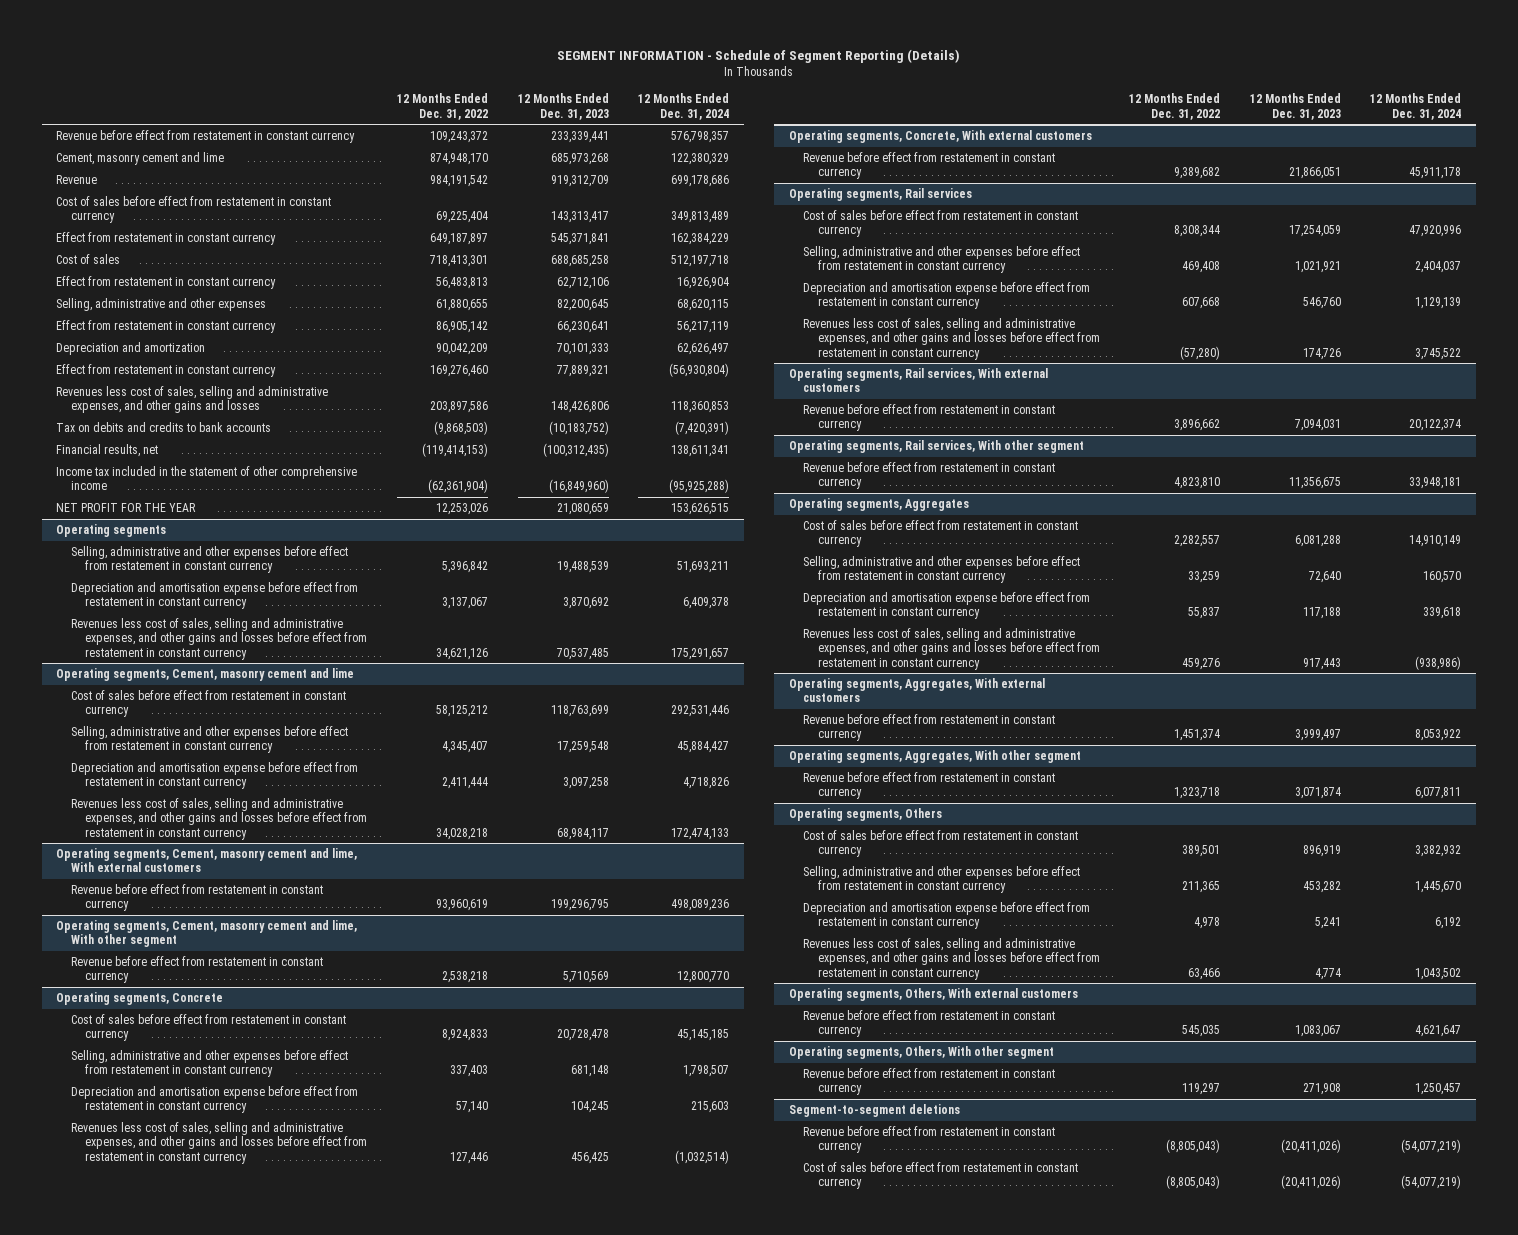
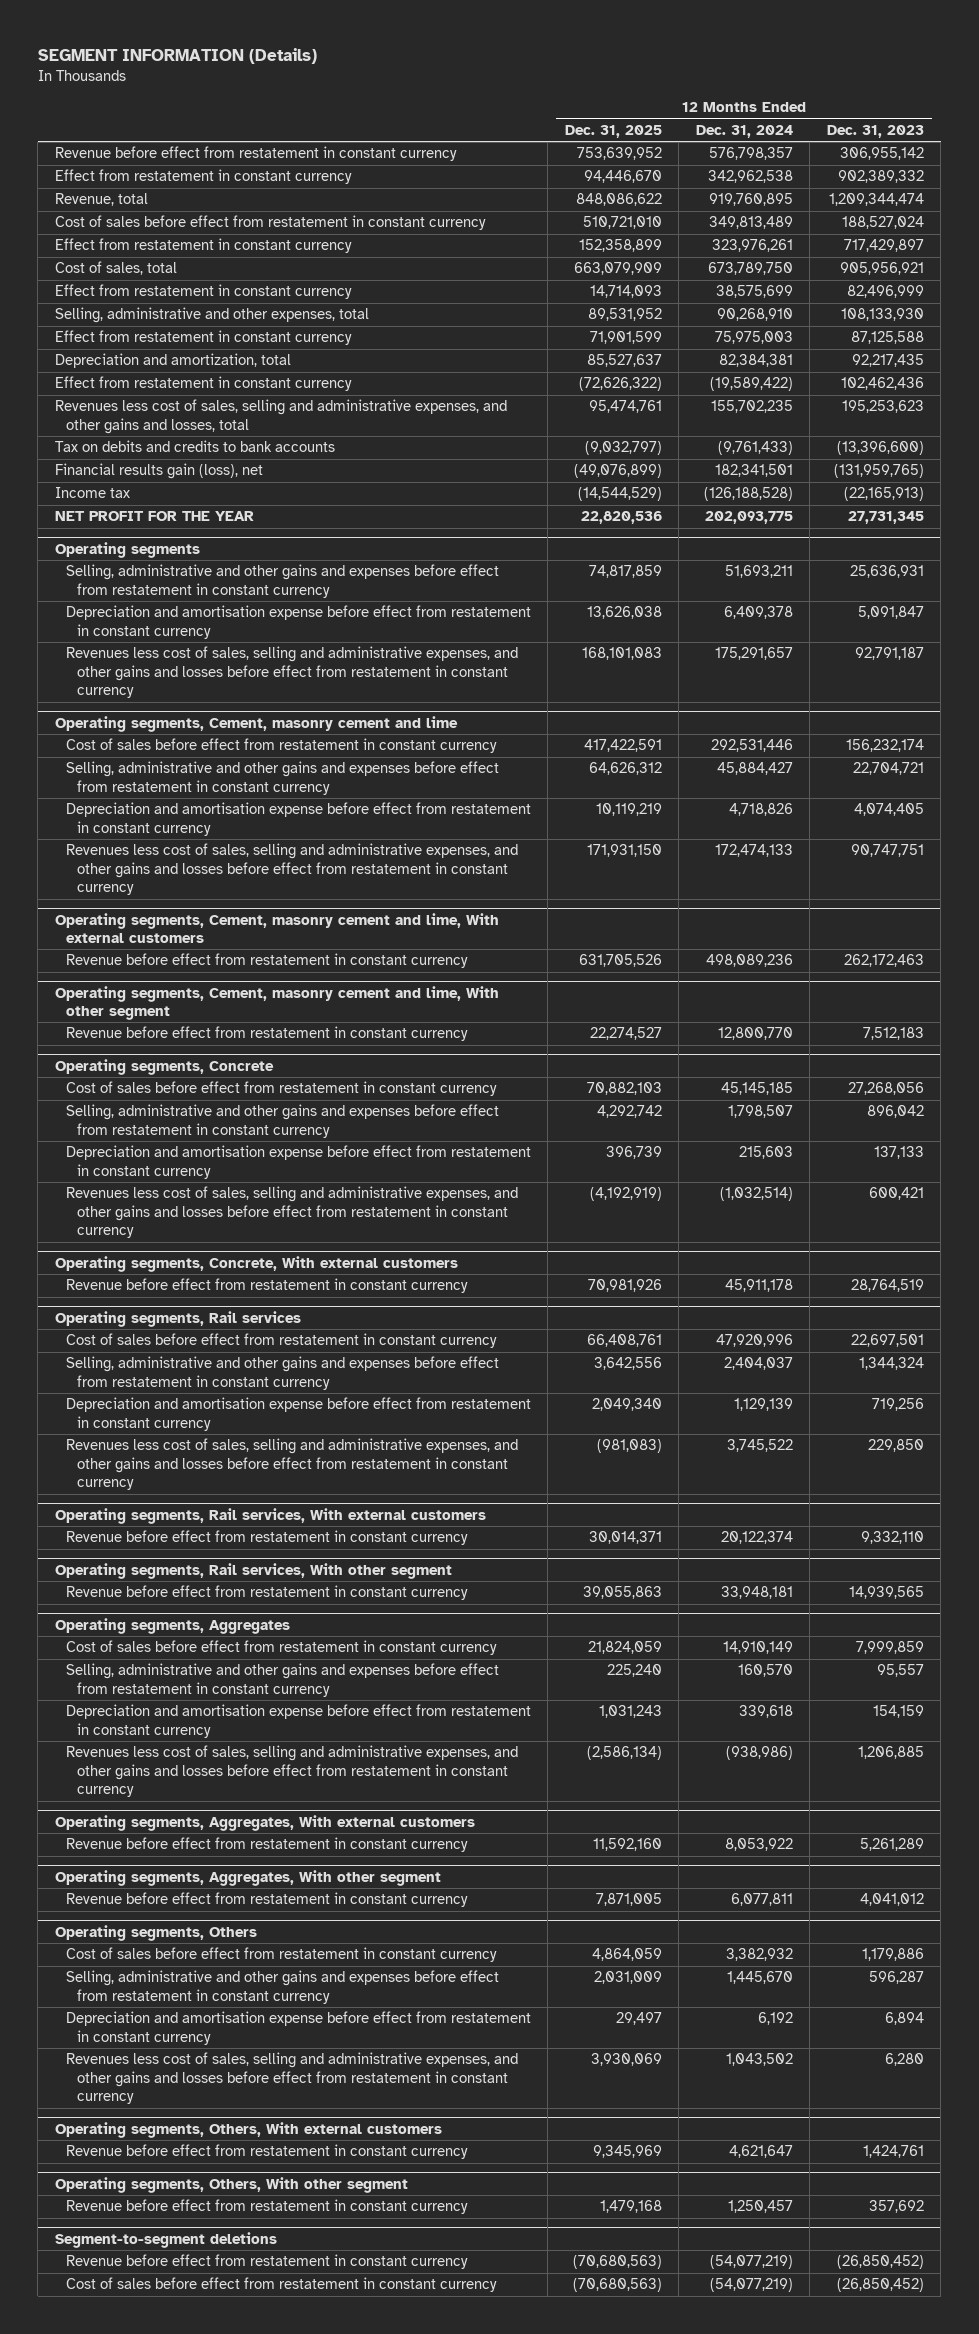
[556,49,960,64] SEGMENT INFORMATION - Schedule of Segment Reporting (Details) -> [37,47,317,64] SEGMENT INFORMATION (Details)
[396,93,488,120] 12 Months Ended Dec. 31, 2022 -> none
none -> [564,124,662,138] Dec. 31, 2025
[56,152,225,166] Cement, masonry cement and lime -> none
[550,131,609,144] 233,339,441 -> [839,147,924,161] 306,955,142
none -> [54,169,352,185] Effect from restatement in constant currency
[56,175,98,185] Revenue -> [54,193,148,207] Revenue, total
[550,175,609,188] 919,312,709 -> [828,193,924,207] 1,209,344,474
[671,175,730,188] 699,178,686 -> [708,193,793,207] 919,760,895
[550,211,609,224] 143,313,417 -> [841,216,924,230] 188,527,024
[550,233,609,246] 545,371,841 -> [843,239,924,253] 717,429,897
[671,233,730,246] 162,384,229 -> [711,239,793,253] 323,976,261
[56,254,121,265] Cost of sales -> [54,261,177,276] Cost of sales, total
[550,255,609,268] 688,685,258 -> [839,262,924,276] 905,956,921
[671,255,730,268] 512,197,718 -> [707,262,793,276] 673,789,750
[556,277,609,290] 62,712,106 -> [846,285,924,299] 82,496,999
[677,277,730,290] 16,926,904 -> [715,285,793,299] 38,575,699
[56,298,267,312] Selling, administrative and other expenses -> [54,307,369,324] Selling, administrative and other expenses, total
[556,299,609,312] 82,200,645 -> [840,308,924,322] 108,133,930
[677,299,730,312] 68,620,115 -> [716,308,793,322] 90,268,910
[556,321,609,334] 66,230,641 -> [850,331,924,345] 87,125,588
[677,321,730,334] 56,217,119 -> [714,331,793,345] 75,975,003
[56,342,206,356] Depreciation and amortization -> [54,353,291,369] Depreciation and amortization, total
[556,343,609,356] 70,101,333 -> [851,354,924,368] 92,217,435
[677,343,730,356] 62,626,497 -> [718,354,793,368] 82,384,381
[556,365,609,378] 77,889,321 -> [840,377,924,391] 102,462,436
[669,363,730,378] (56,930,804) -> [709,377,793,392] (19,589,422)
[56,386,329,414] Revenues less cost of sales, selling and administrative expenses, and other gains and losses -> [54,399,507,434] Revenues less cost of sales, selling and administrative expenses, and other gains and losses, total
[550,401,609,414] 148,426,806 -> [841,400,924,414] 195,253,623
[671,401,730,414] 118,360,853 -> [710,400,793,414] 155,702,235
[548,421,609,436] (10,183,752) -> [836,441,924,456] (13,396,600)
[675,421,730,436] (7,420,391) -> [717,441,793,456] (9,761,433)
[56,444,159,458] Financial results, net -> [54,463,263,480] Financial results gain (loss), net
[542,443,609,458] (100,312,435) -> [833,464,924,479] (131,959,765)
[671,445,730,458] 138,611,341 -> [714,464,793,478] 182,341,501
[56,466,358,491] Income tax included in the statement of other comprehensive income -> [54,487,130,499] Income tax
[548,479,609,494] (16,849,960) -> [843,487,924,502] (22,165,913)
[669,479,730,494] (95,925,288) -> [703,487,793,502] (126,188,528)
[556,503,609,516] 21,080,659 -> [847,511,924,525] 27,731,345
[671,503,730,516] 153,626,515 -> [704,511,793,525] 202,093,775
[70,546,348,574] Selling, administrative and other expenses before effect from restatement in constant currency -> [65,564,499,598] Selling, administrative and other gains and expenses before effect from restatement in constant currency
[556,561,609,574] 19,488,539 -> [849,565,924,579] 25,636,931
[562,597,609,610] 3,870,692 -> [857,606,924,620] 5,091,847
[556,647,609,660] 70,537,485 -> [854,647,924,661] 92,791,187
[550,705,609,718] 118,763,699 -> [845,739,924,753] 156,232,174
[70,726,348,754] Selling, administrative and other expenses before effect from restatement in constant currency -> [65,761,499,795] Selling, administrative and other gains and expenses before effect from restatement in constant currency
[556,741,609,754] 17,259,548 -> [852,762,924,776] 22,704,721
[562,777,609,790] 3,097,258 -> [853,803,924,817] 4,074,405
[556,827,609,840] 68,984,117 -> [850,844,924,858] 90,747,751
[550,899,609,912] 199,296,795 -> [843,954,924,968] 262,172,463
[562,971,609,984] 5,710,569 -> [862,1027,924,1041] 7,512,183
[556,1029,609,1042] 20,728,478 -> [847,1082,924,1096] 27,268,056
[70,1050,348,1078] Selling, administrative and other expenses before effect from restatement in constant currency -> [65,1104,499,1138] Selling, administrative and other gains and expenses before effect from restatement in constant currency
[570,1065,609,1078] 681,148 -> [866,1105,924,1119] 896,042
[570,1101,609,1114] 104,245 -> [873,1146,924,1160] 137,133
[570,1151,609,1164] 456,425 -> [868,1187,924,1201] 600,421
[1288,167,1341,180] 21,866,051 -> [850,1279,924,1293] 28,764,519
[1288,225,1341,238] 17,254,059 -> [850,1334,924,1348] 22,697,501
[803,246,1081,274] Selling, administrative and other expenses before effect from restatement in constant currency -> [65,1356,499,1390] Selling, administrative and other gains and expenses before effect from restatement in constant currency
[1294,261,1341,274] 1,021,921 -> [858,1357,924,1371] 1,344,324
[1302,297,1341,310] 546,760 -> [871,1398,924,1412] 719,256
[1302,347,1341,360] 174,726 -> [867,1439,924,1453] 229,850
[1294,419,1341,432] 7,094,031 -> [860,1531,924,1545] 9,332,110
[1288,477,1341,490] 11,356,675 -> [848,1586,924,1600] 14,939,565
[1294,535,1341,548] 6,081,288 -> [855,1641,924,1655] 7,999,859
[803,556,1081,584] Selling, administrative and other expenses before effect from restatement in constant currency -> [65,1663,499,1697] Selling, administrative and other gains and expenses before effect from restatement in constant currency
[1308,571,1341,584] 72,640 -> [876,1664,924,1678] 95,557
[1302,607,1341,620] 117,188 -> [872,1705,924,1719] 154,159
[1302,657,1341,670] 917,443 -> [857,1746,924,1760] 1,206,885
[1294,729,1341,742] 3,999,497 -> [859,1838,924,1852] 5,261,289
[1294,787,1341,800] 3,071,874 -> [859,1893,924,1907] 4,041,012
[1302,845,1341,858] 896,919 -> [861,1948,924,1962] 1,179,886
[803,866,1081,894] Selling, administrative and other expenses before effect from restatement in constant currency -> [65,1970,499,2004] Selling, administrative and other gains and expenses before effect from restatement in constant currency
[1302,881,1341,894] 453,282 -> [868,1971,924,1985] 596,287
[1314,917,1341,930] 5,241 -> [884,2012,924,2026] 6,894
[1314,967,1341,980] 4,774 -> [884,2053,924,2067] 6,280
[1294,1025,1341,1038] 1,083,067 -> [862,2145,924,2159] 1,424,761
[1302,1083,1341,1096] 271,908 -> [868,2200,924,2214] 357,692
[1280,1139,1341,1154] (20,411,026) -> [836,2255,924,2270] (26,850,452)
[1280,1175,1341,1190] (20,411,026) -> [836,2278,924,2293] (26,850,452)

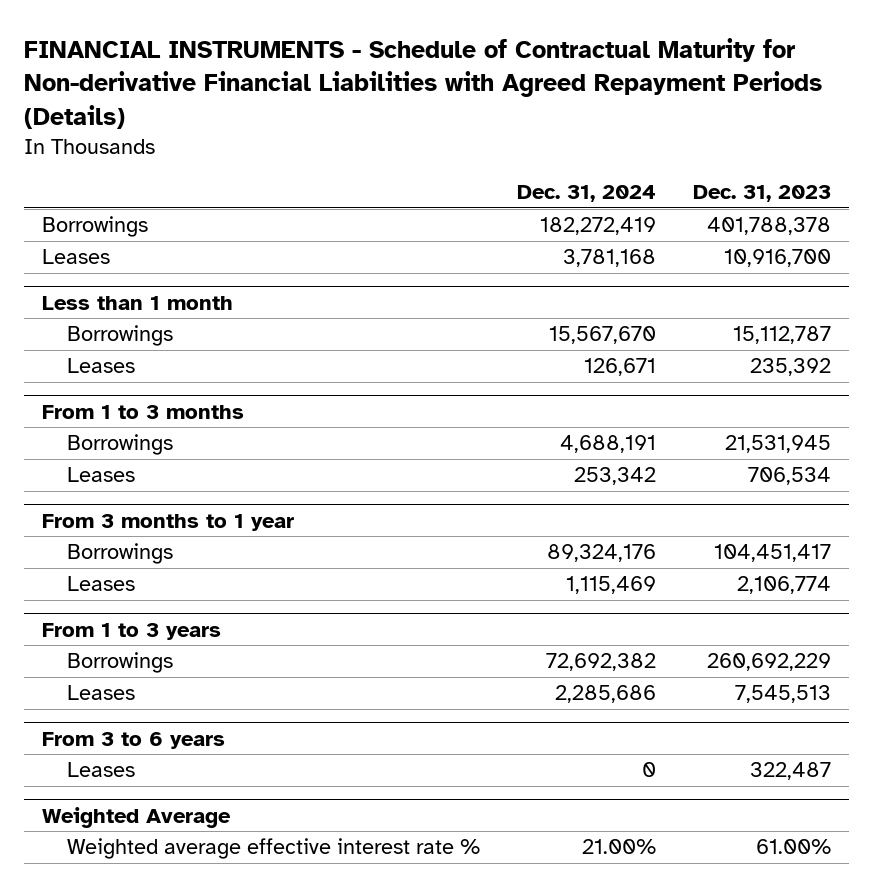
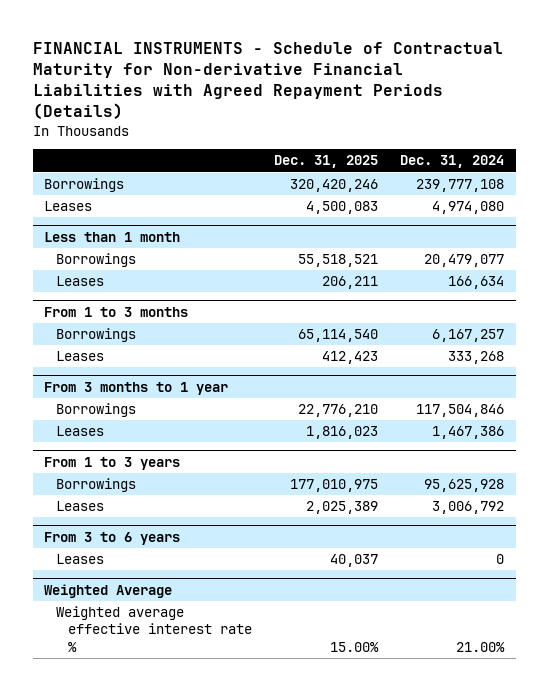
[692,185,831,203] Dec. 31, 2023 -> none
none -> [273,155,378,169] Dec. 31, 2025
[539,217,656,236] 182,272,419 -> [416,179,505,193] 239,777,108
[562,249,656,268] 3,781,168 -> [432,201,505,215] 4,974,080
[548,326,656,345] 15,567,670 -> [424,254,505,268] 20,479,077
[583,358,656,377] 126,671 -> [448,276,505,290] 166,634
[559,435,656,454] 4,688,191 -> [432,329,505,343] 6,167,257
[573,467,656,486] 253,342 -> [448,351,505,365] 333,268
[546,544,656,563] 89,324,176 -> [416,404,505,418] 117,504,846
[565,576,656,595] 1,115,469 -> [432,426,505,440] 1,467,386
[545,653,656,672] 72,692,382 -> [424,479,505,493] 95,625,928
[554,685,656,704] 2,285,686 -> [432,501,505,515] 3,006,792

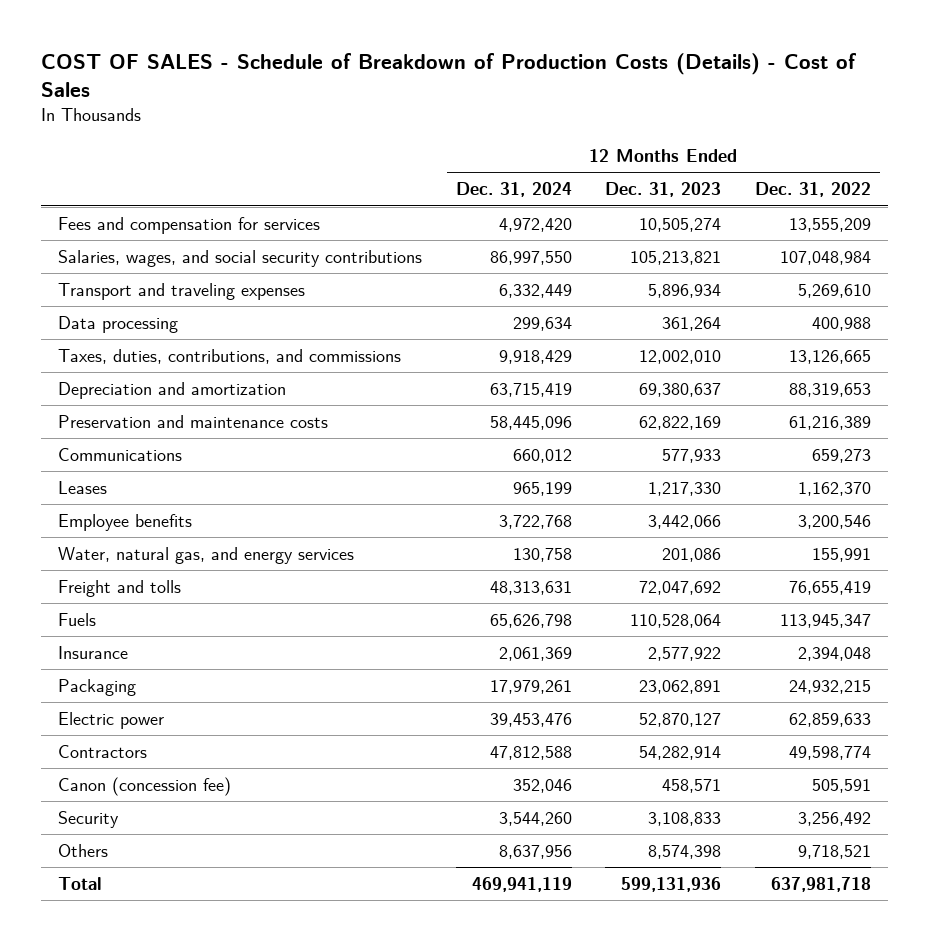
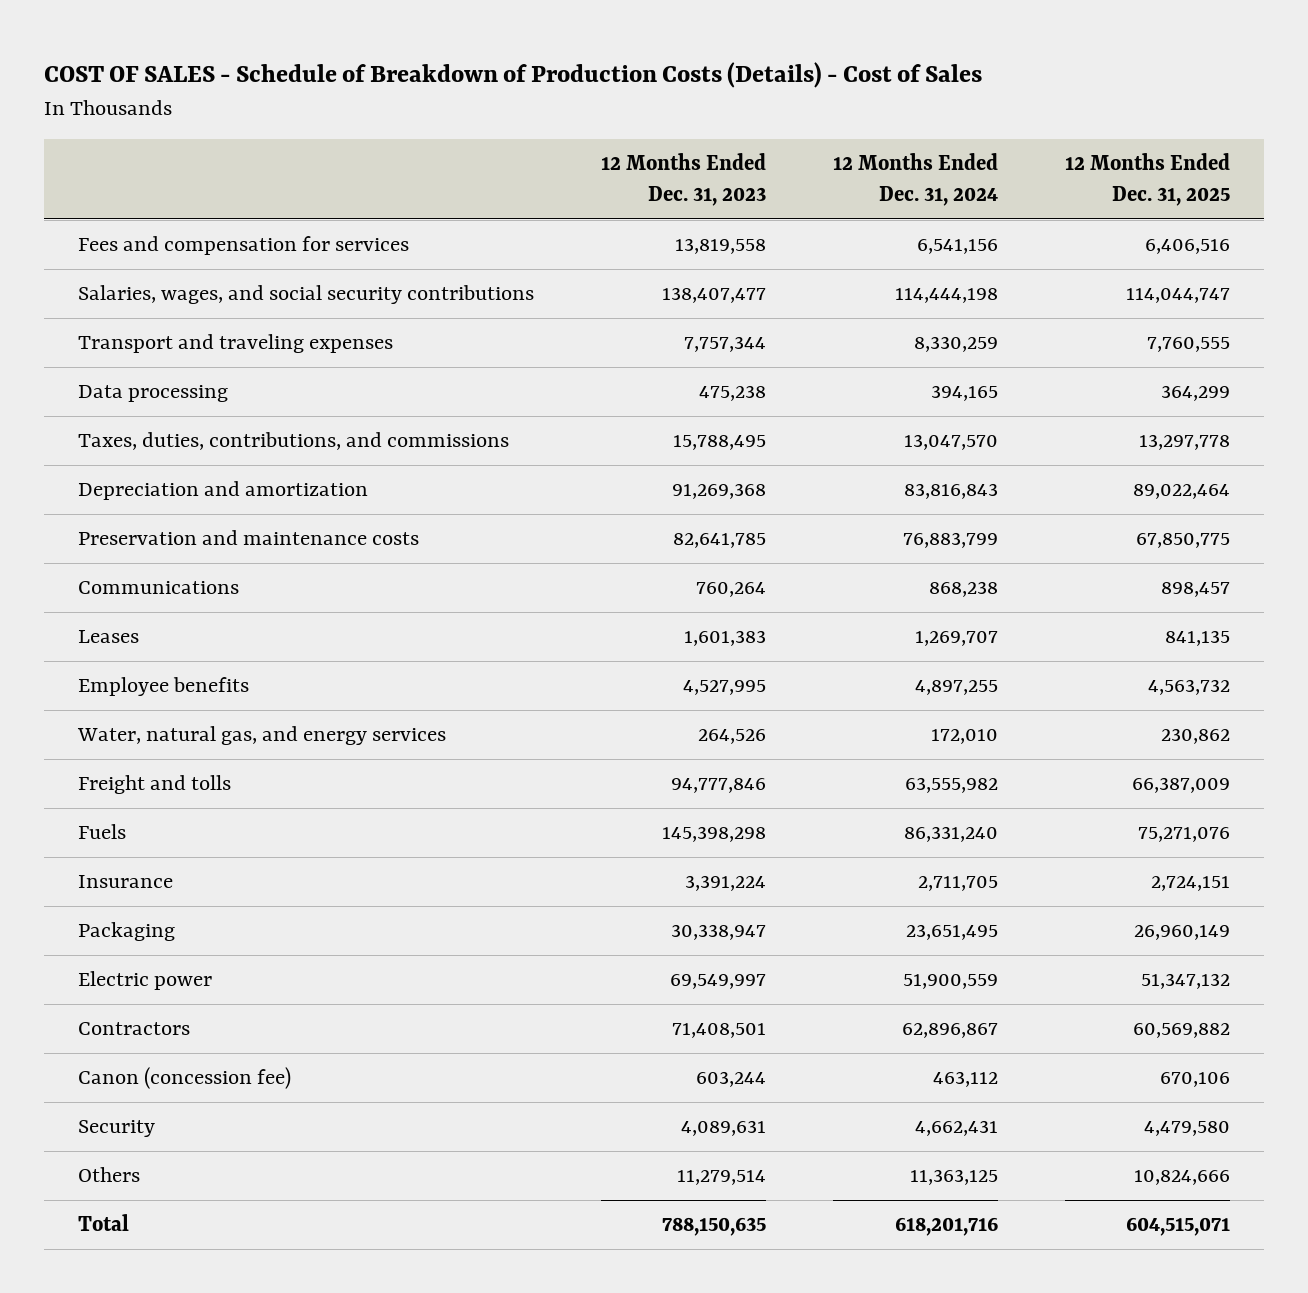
[755,182,872,198] Dec. 31, 2022 -> none
none -> [1065,153,1231,207] 12 Months Ended Dec. 31, 2025
[498,217,572,232] 4,972,420 -> [917,239,999,255] 6,541,156
[639,217,722,232] 10,505,274 -> [674,238,766,255] 13,819,558
[489,250,572,265] 86,997,550 -> [895,288,999,304] 114,444,198
[630,250,722,265] 105,213,821 -> [661,287,766,304] 138,407,477
[498,283,572,298] 6,332,449 -> [914,336,999,353] 8,330,259
[648,283,722,298] 5,896,934 -> [683,336,766,353] 7,757,344
[512,316,572,331] 299,634 -> [931,385,999,402] 394,165
[662,316,722,331] 361,264 -> [698,385,766,402] 475,238
[498,349,572,364] 9,918,429 -> [904,434,999,451] 13,047,570
[639,349,722,364] 12,002,010 -> [672,435,766,451] 15,788,495
[489,382,572,397] 63,715,419 -> [904,483,999,500] 83,816,843
[639,382,722,397] 69,380,637 -> [671,483,766,500] 91,269,368
[489,415,572,430] 58,445,096 -> [903,532,999,549] 76,883,799
[639,415,722,430] 62,822,169 -> [672,533,766,549] 82,641,785
[512,448,572,463] 660,012 -> [929,581,999,598] 868,238
[662,448,722,463] 577,933 -> [695,582,766,598] 760,264
[512,481,572,496] 965,199 -> [915,631,999,647] 1,269,707
[648,481,722,496] 1,217,330 -> [683,630,766,647] 1,601,383
[498,514,572,529] 3,722,768 -> [915,680,999,696] 4,897,255
[648,514,722,529] 3,442,066 -> [682,680,766,696] 4,527,995
[512,547,572,562] 130,758 -> [931,729,999,745] 172,010
[662,547,722,562] 201,086 -> [697,729,766,745] 264,526
[489,580,572,595] 48,313,631 -> [905,777,999,794] 63,555,982
[639,580,722,595] 72,047,692 -> [670,778,766,794] 94,777,846
[489,613,572,628] 65,626,798 -> [904,826,999,843] 86,331,240
[630,613,722,628] 110,528,064 -> [661,826,766,843] 145,398,298
[498,646,572,661] 2,061,369 -> [918,876,999,892] 2,711,705
[648,646,722,661] 2,577,922 -> [684,875,766,892] 3,391,224
[489,679,572,694] 17,979,261 -> [906,924,999,941] 23,651,495
[639,679,722,694] 23,062,891 -> [670,924,766,941] 30,338,947
[489,712,572,727] 39,453,476 -> [903,974,999,990] 51,900,559
[639,712,722,727] 52,870,127 -> [669,974,766,990] 69,549,997
[489,745,572,760] 47,812,588 -> [902,1023,999,1039] 62,896,867
[639,745,722,760] 54,282,914 -> [671,1023,766,1039] 71,408,501
[512,778,572,793] 352,046 -> [933,1071,999,1088] 463,112
[662,778,722,793] 458,571 -> [695,1071,766,1088] 603,244
[498,811,572,826] 3,544,260 -> [915,1120,999,1137] 4,662,431
[648,811,722,826] 3,108,833 -> [680,1120,766,1137] 4,089,631
[498,844,572,859] 8,637,956 -> [910,1169,999,1186] 11,363,125
[648,844,722,859] 8,574,398 -> [676,1170,766,1186] 11,279,514
[471,876,572,892] 469,941,119 -> [895,1217,999,1237] 618,201,716
[621,876,722,892] 599,131,936 -> [661,1217,766,1237] 788,150,635

